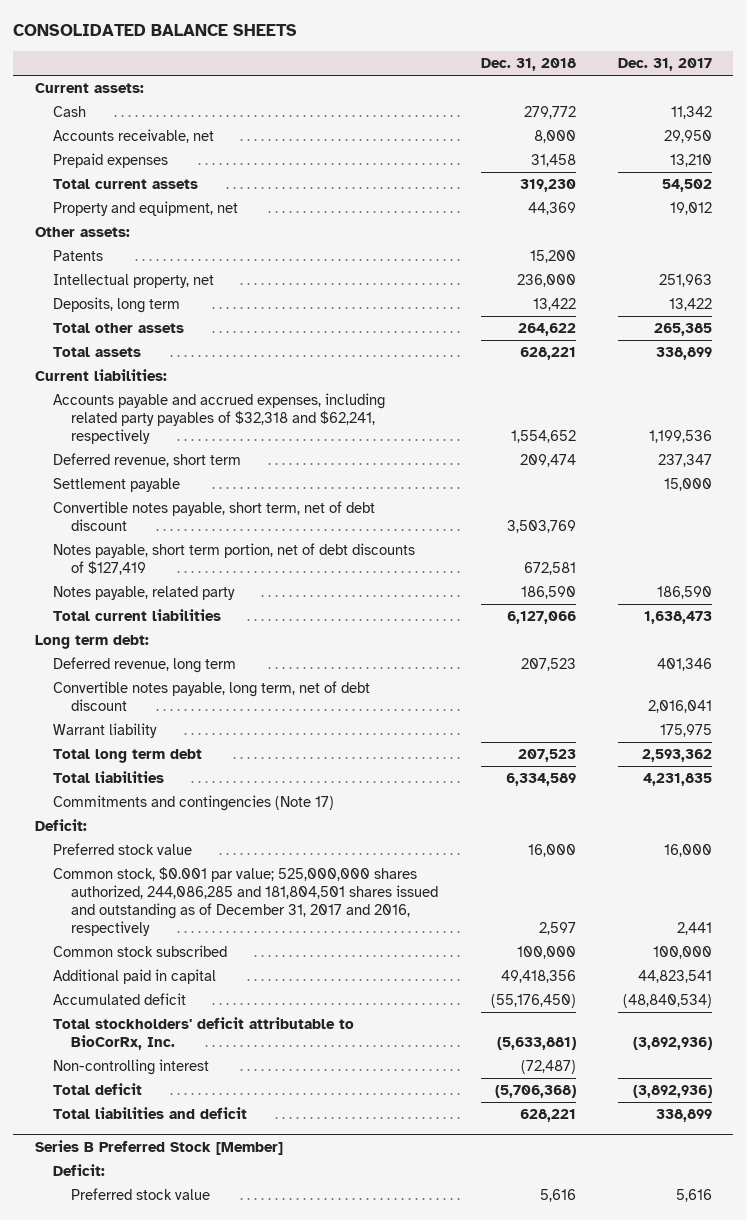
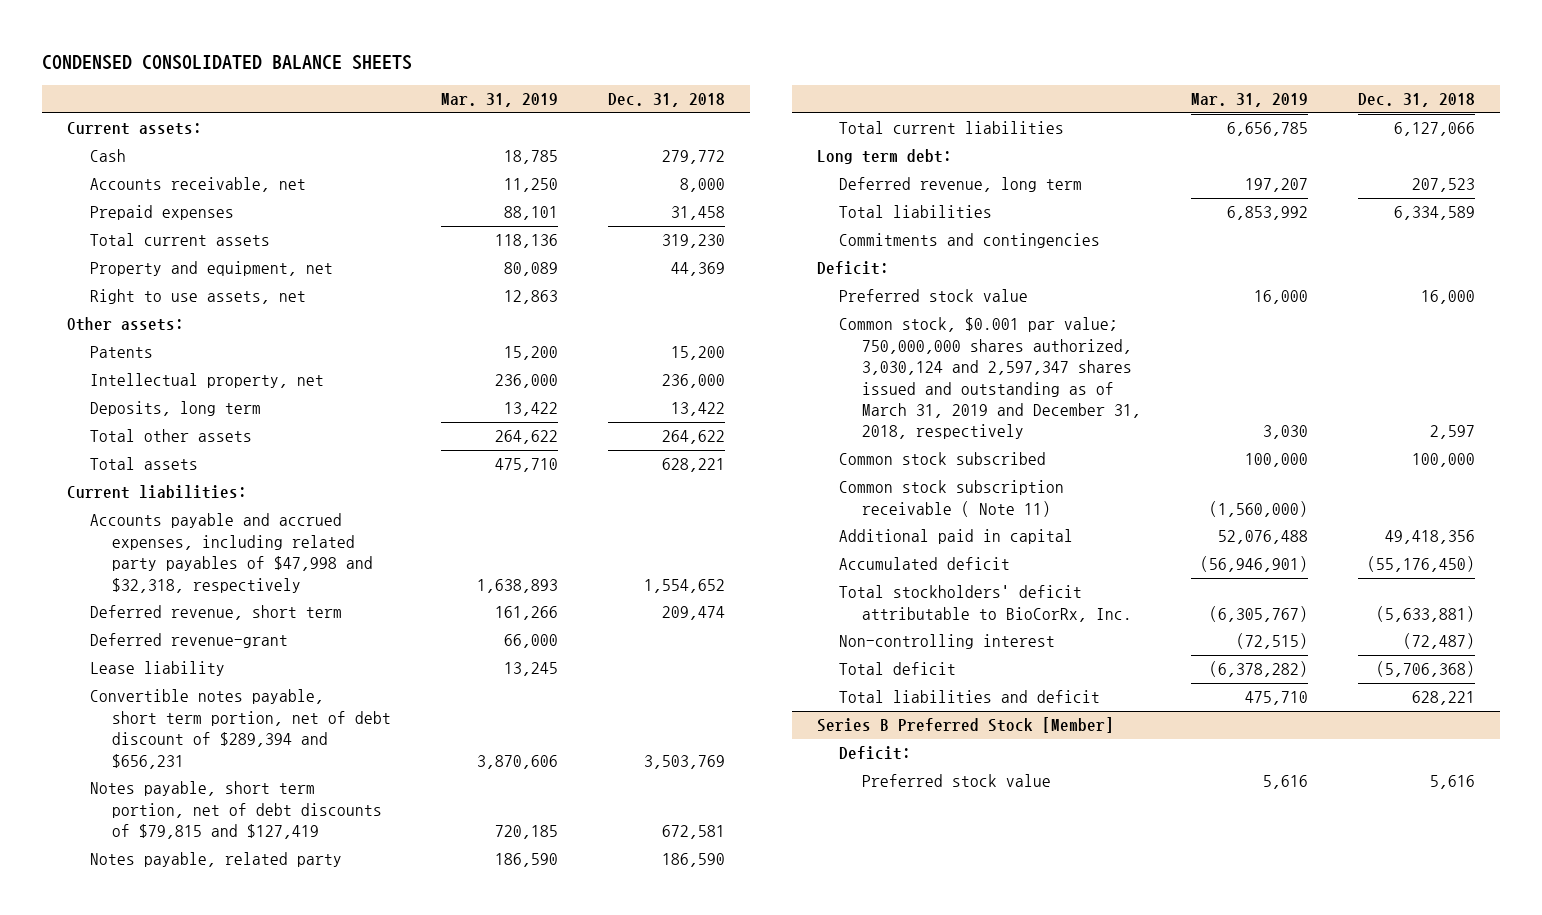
[13,24,298,37] CONSOLIDATED BALANCE SHEETS -> [42,55,413,71] CONDENSED CONSOLIDATED BALANCE SHEETS
[618,58,713,72] Dec. 31, 2017 -> none
none -> [440,93,558,108] Mar. 31, 2019
none -> [89,289,306,305] Right to use assets, net
[53,393,386,444] Accounts payable and accrued expenses, including related party payables of $32,318 and $62,241, respectively -> [89,513,374,593] Accounts payable and accrued expenses, including related party payables of $47,998 and $32,318, respectively
[53,478,181,493] Settlement payable -> none
none -> [89,633,288,649] Deferred revenue-grant
none -> [89,661,225,677] Lease liability
[53,501,376,531] Convertible notes payable, short term, net of debt discount -> [89,689,392,769] Convertible notes payable, short term portion, net of debt discount of $289,394 and $656,231
[53,543,416,575] Notes payable, short term portion, net of debt discounts of $127,419 -> [89,781,383,840] Notes payable, short term portion, net of debt discounts of $79,815 and $127,419
[53,681,371,711] Convertible notes payable, long term, net of debt discount -> none
[53,723,158,739] Warrant liability -> none
[53,749,203,764] Total long term debt -> none
[53,795,335,812] Commitments and contingencies (Note 17) -> [839,233,1101,249] Commitments and contingencies
[53,867,439,936] Common stock, $0.001 par value; 525,000,000 shares authorized, 244,086,285 and 181,804,501 shares issued and outstanding as of December 31, 2017 and 2016, respectively -> [839,317,1141,440] Common stock, $0.001 par value; 750,000,000 shares authorized, 3,030,124 and 2,597,347 shares issued and outstanding as of March 31, 2019 and December 31, 2018, respectively
none -> [839,480,1065,517] Common stock subscription receivable ( Note 11)

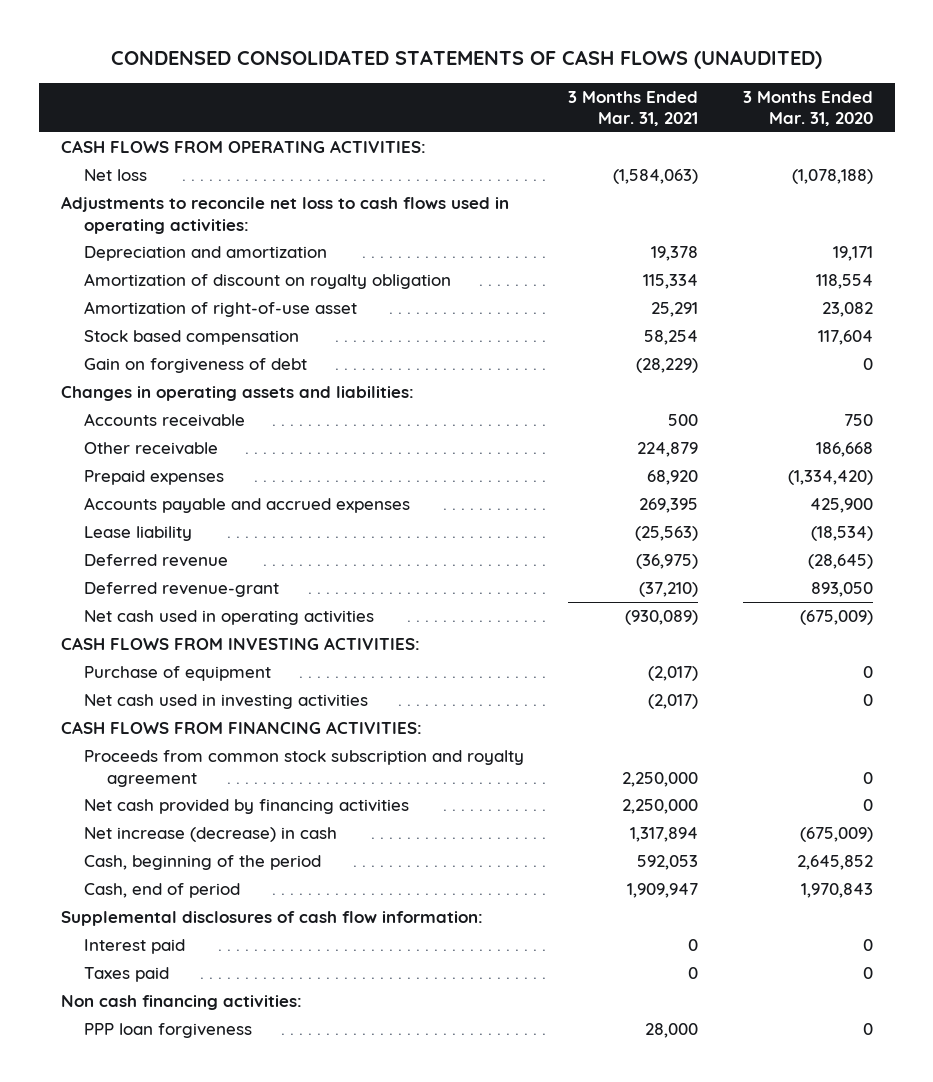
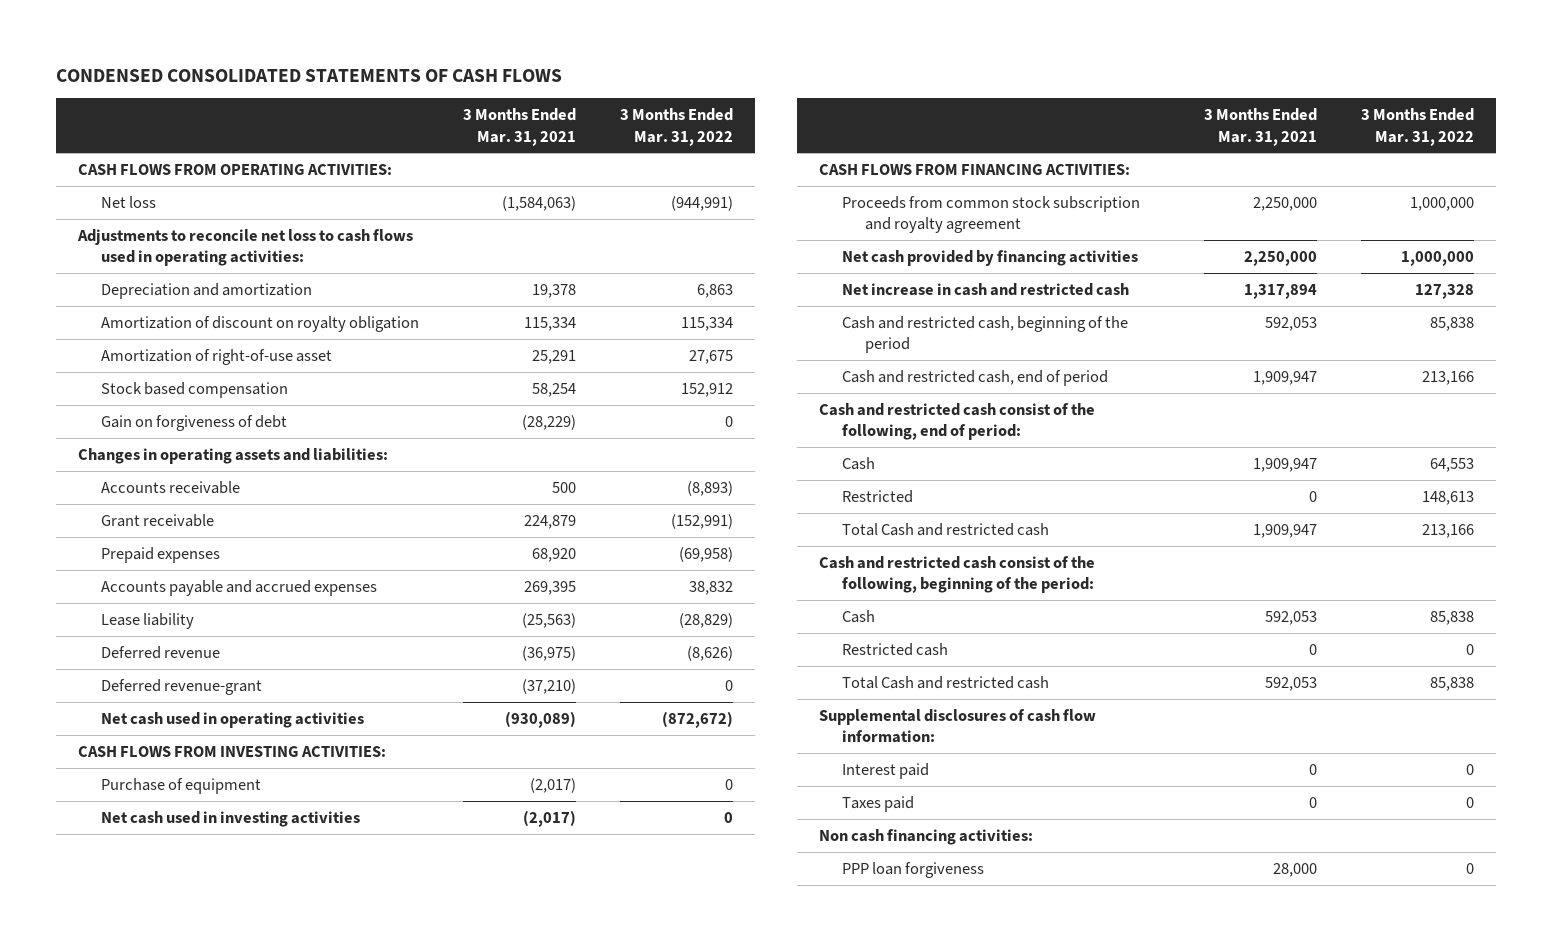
[110,50,822,70] CONDENSED CONSOLIDATED STATEMENTS OF CASH FLOWS (UNAUDITED) -> [55,68,562,82] CONDENSED CONSOLIDATED STATEMENTS OF CASH FLOWS
[742,90,873,127] 3 Months Ended Mar. 31, 2020 -> none
none -> [619,108,733,146] 3 Months Ended Mar. 31, 2022
[84,441,219,455] Other receivable -> [100,513,214,527] Grant receivable
[84,826,338,842] Net increase (decrease) in cash -> [842,282,1130,296] Net increase in cash and restricted cash
[84,854,322,870] Cash, beginning of the period -> [842,315,1129,354] Cash and restricted cash, beginning of the period
[84,882,241,898] Cash, end of period -> [842,369,1109,386] Cash and restricted cash, end of period
none -> [818,402,1095,441] Cash and restricted cash consist of the following, end of period:
none -> [842,456,876,470] Cash
none -> [842,489,914,503] Restricted
none -> [842,522,1050,536] Total Cash and restricted cash
none -> [818,555,1095,594] Cash and restricted cash consist of the following, beginning of the period:
none -> [842,609,876,623] Cash
none -> [842,642,949,656] Restricted cash
none -> [842,675,1050,689] Total Cash and restricted cash

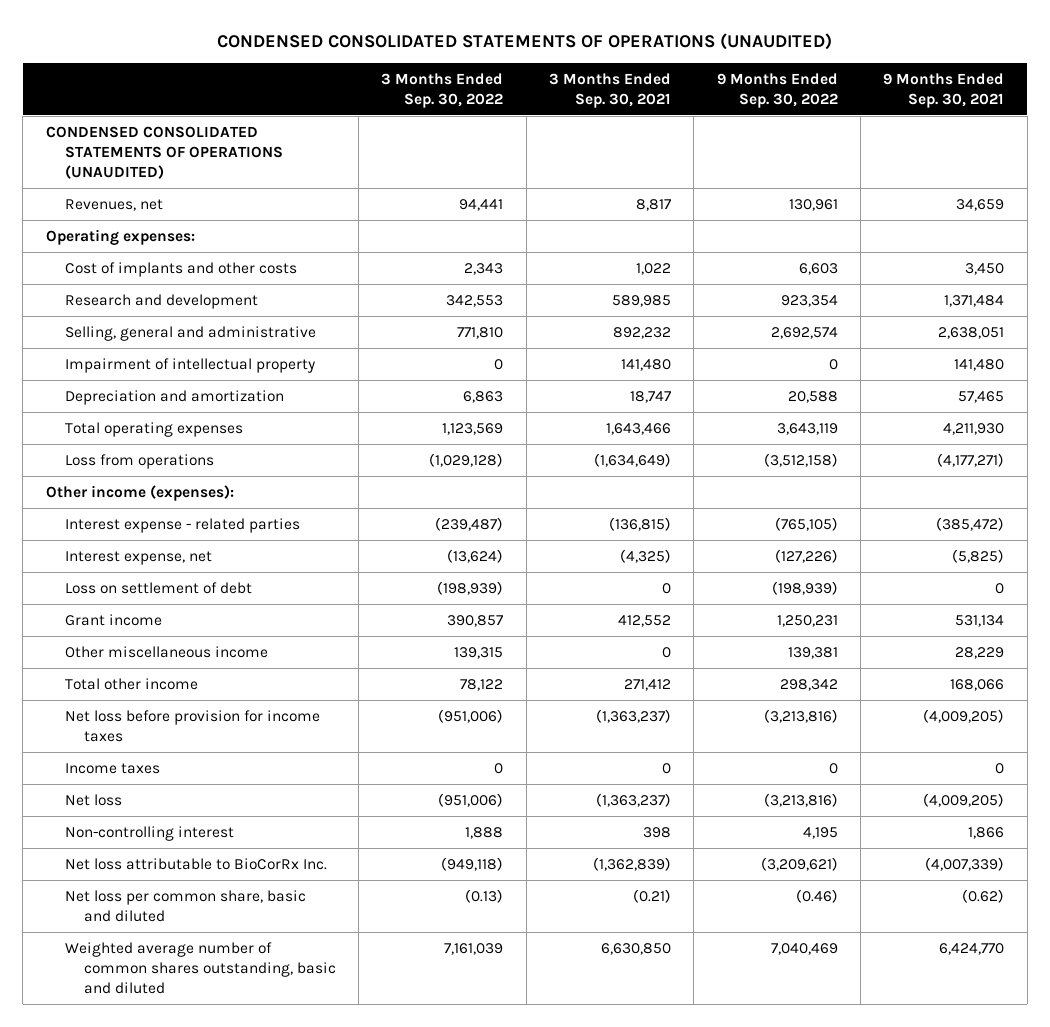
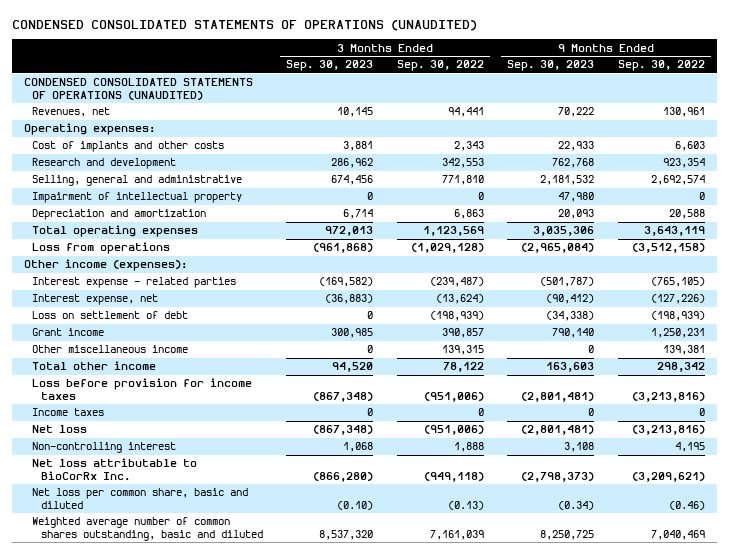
[549,72,672,108] 3 Months Ended Sep. 30, 2021 -> none
[883,72,1005,108] 9 Months Ended Sep. 30, 2021 -> none
none -> [286,60,374,72] Sep. 30, 2023
none -> [507,60,595,72] Sep. 30, 2023
[64,710,320,742] Net loss before provision for income taxes -> [32,378,253,401] Loss before provision for income taxes

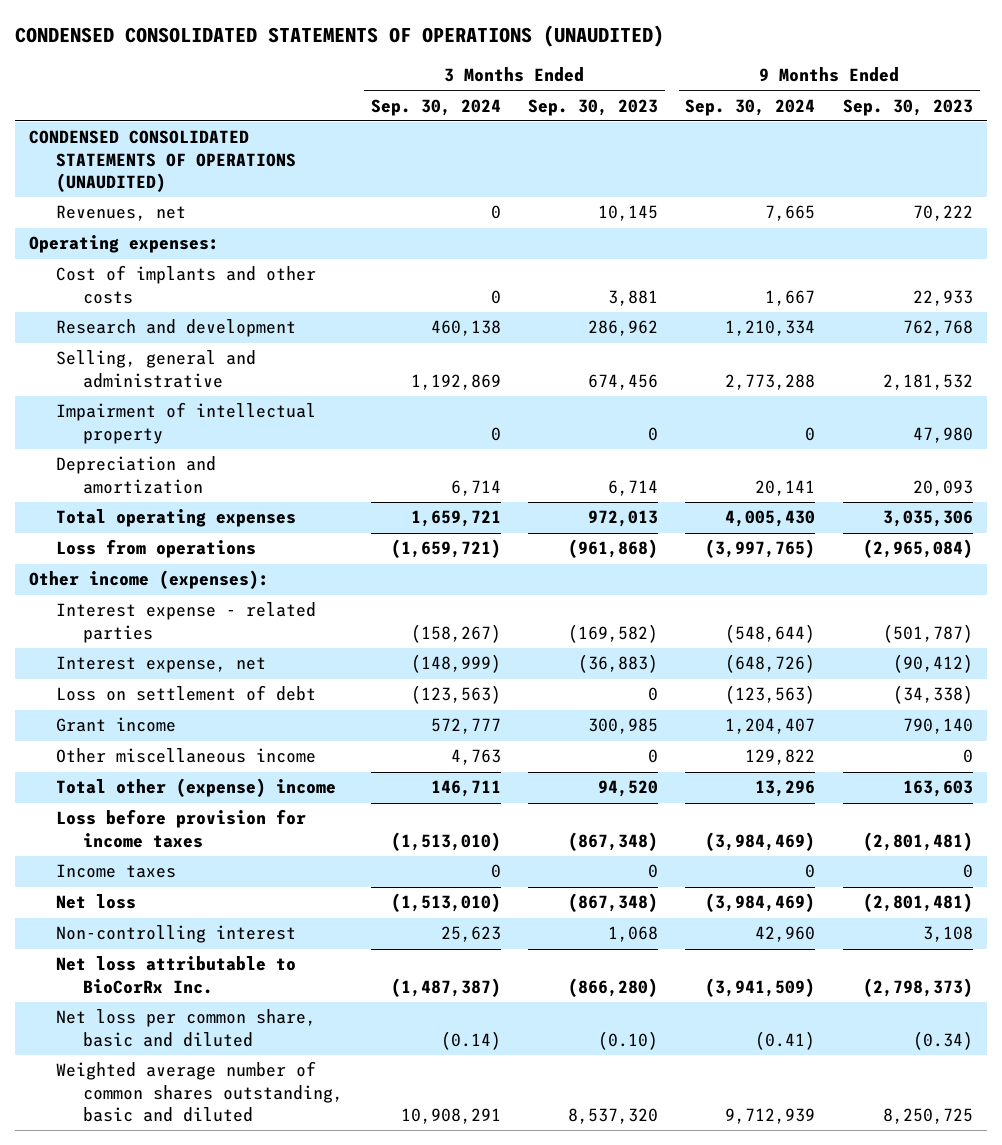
[396,60,484,72] Sep. 30, 2022 -> none
[617,60,705,72] Sep. 30, 2022 -> none
none -> [370,98,501,116] Sep. 30, 2024
none -> [685,98,816,116] Sep. 30, 2024
[32,361,157,371] Total other income -> [56,778,337,798] Total other (expense) income

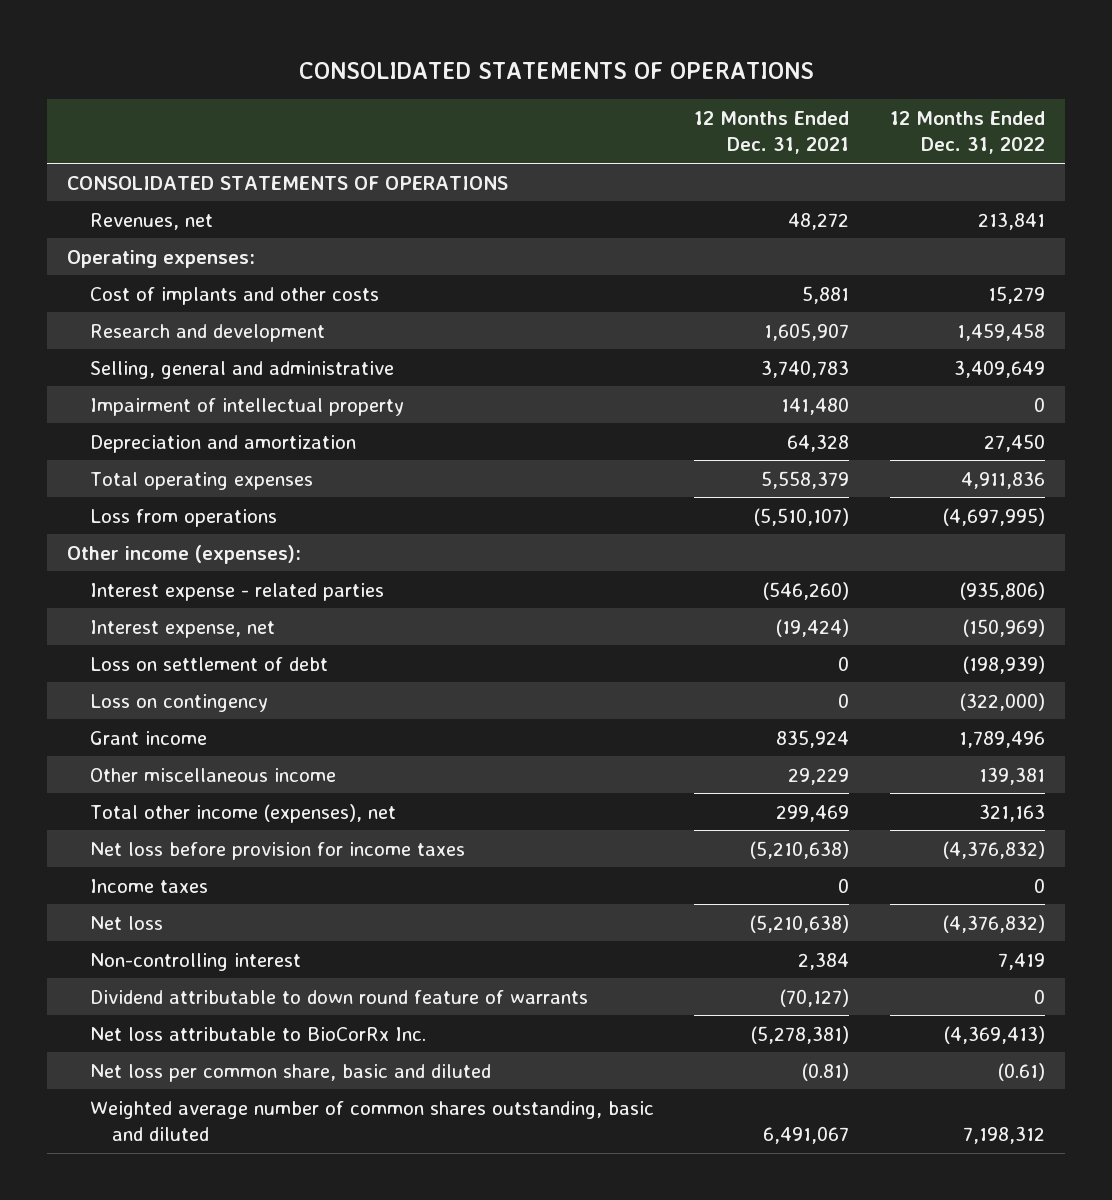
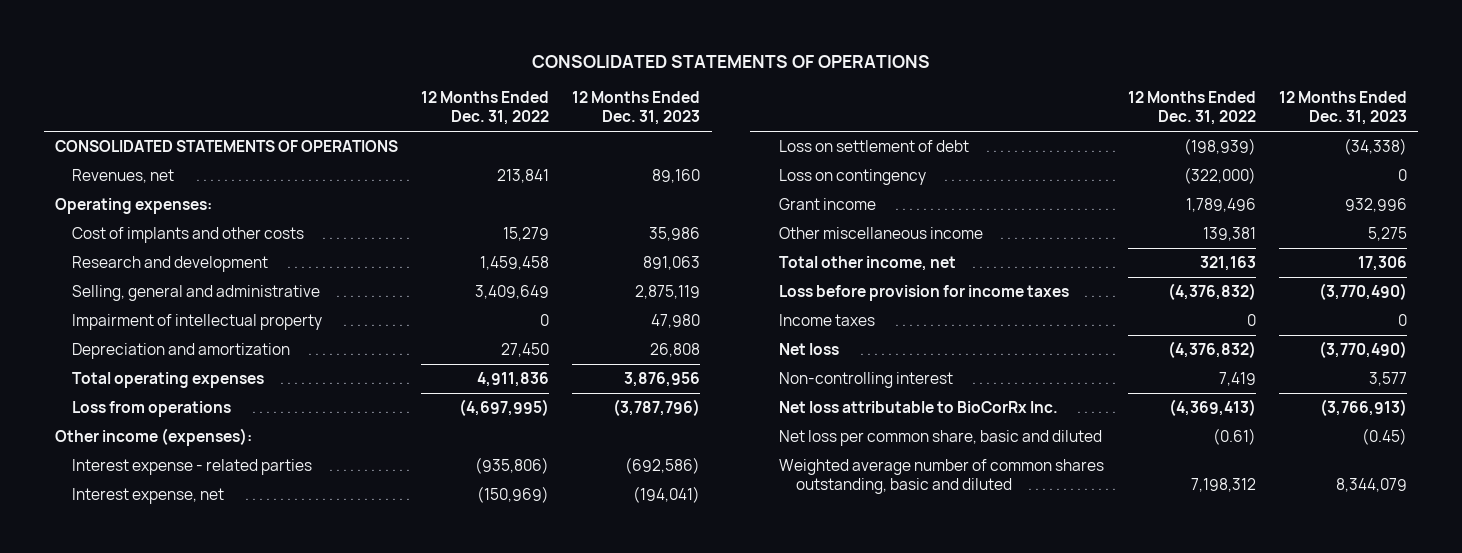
[694,110,850,155] 12 Months Ended Dec. 31, 2021 -> none
none -> [572,91,701,126] 12 Months Ended Dec. 31, 2023
[89,803,396,823] Total other income (expenses), net -> [778,256,956,272] Total other income, net
[89,841,465,860] Net loss before provision for income taxes -> [778,285,1069,302] Loss before provision for income taxes
[89,989,588,1004] Dividend attributable to down round feature of warrants -> none

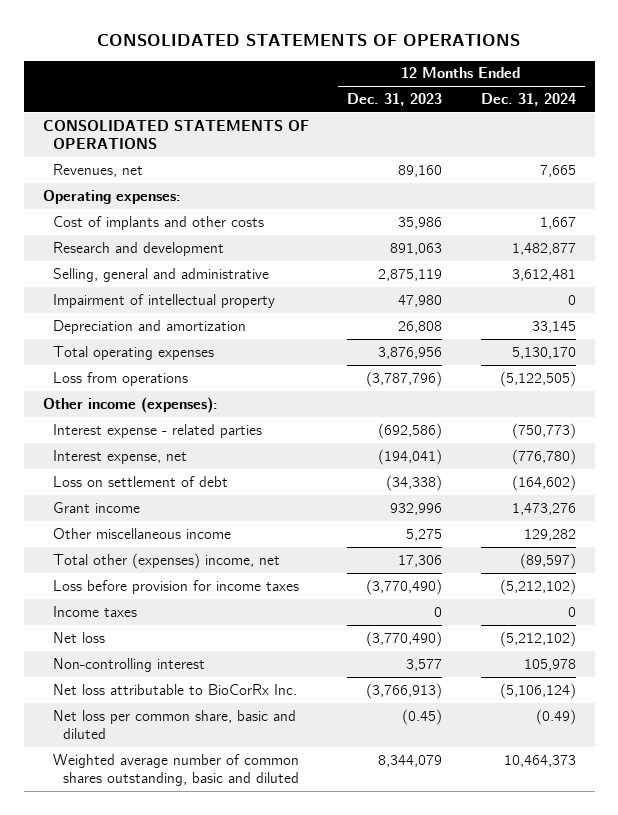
[421,91,550,126] 12 Months Ended Dec. 31, 2022 -> none
none -> [480,92,576,106] Dec. 31, 2024
[778,169,926,186] Loss on contingency -> none
[778,256,956,272] Total other income, net -> [52,552,280,569] Total other (expenses) income, net

